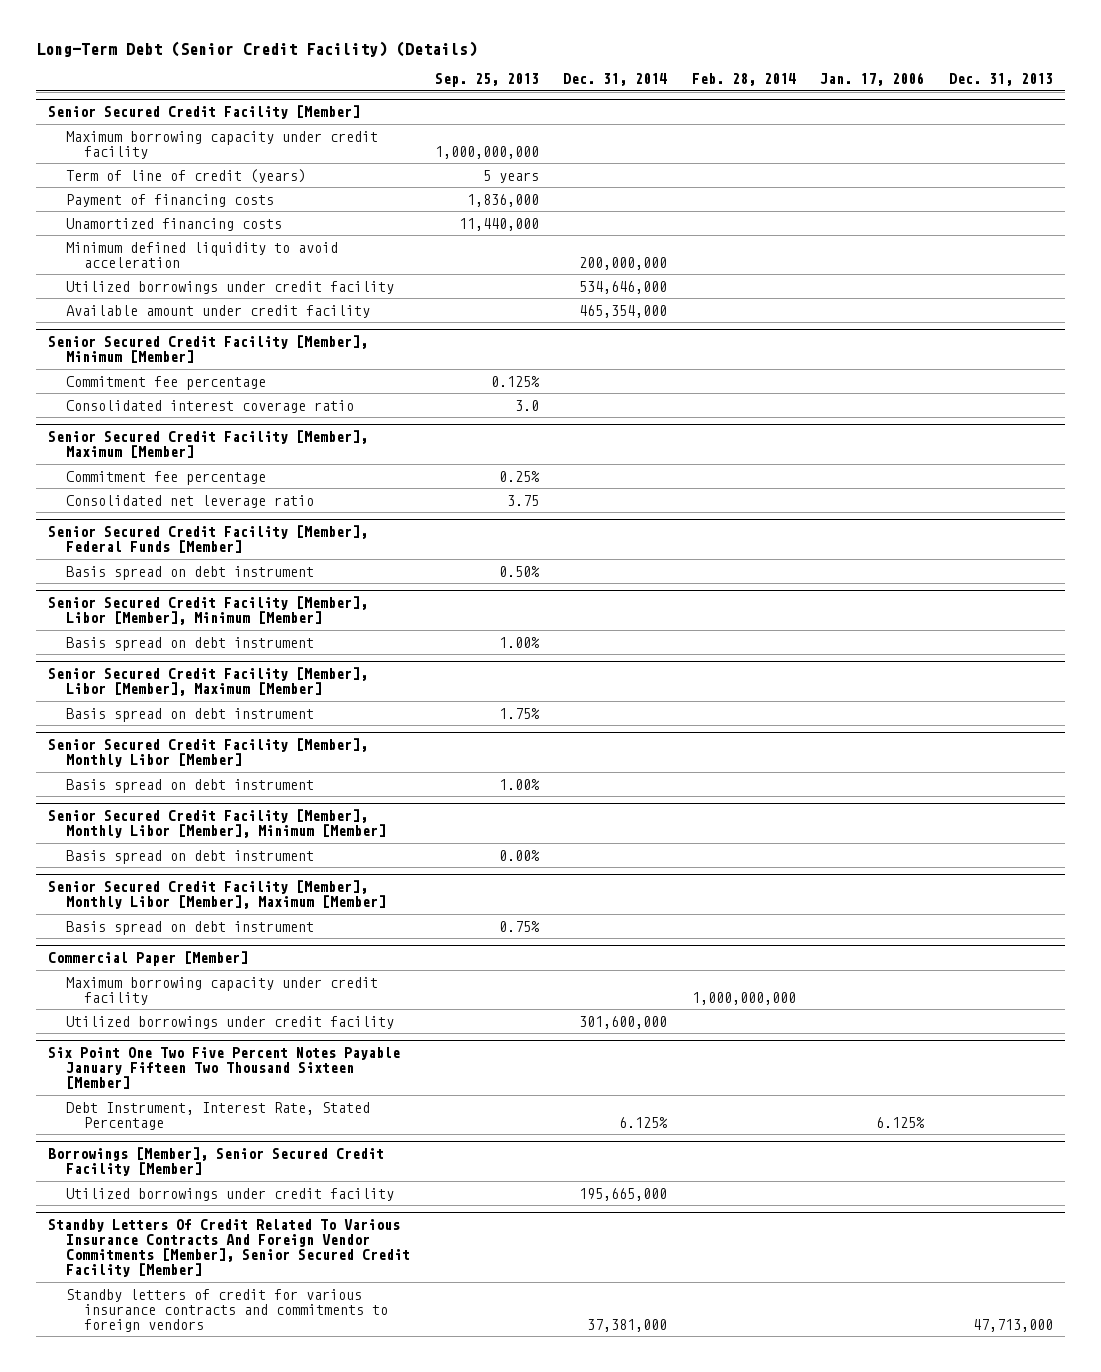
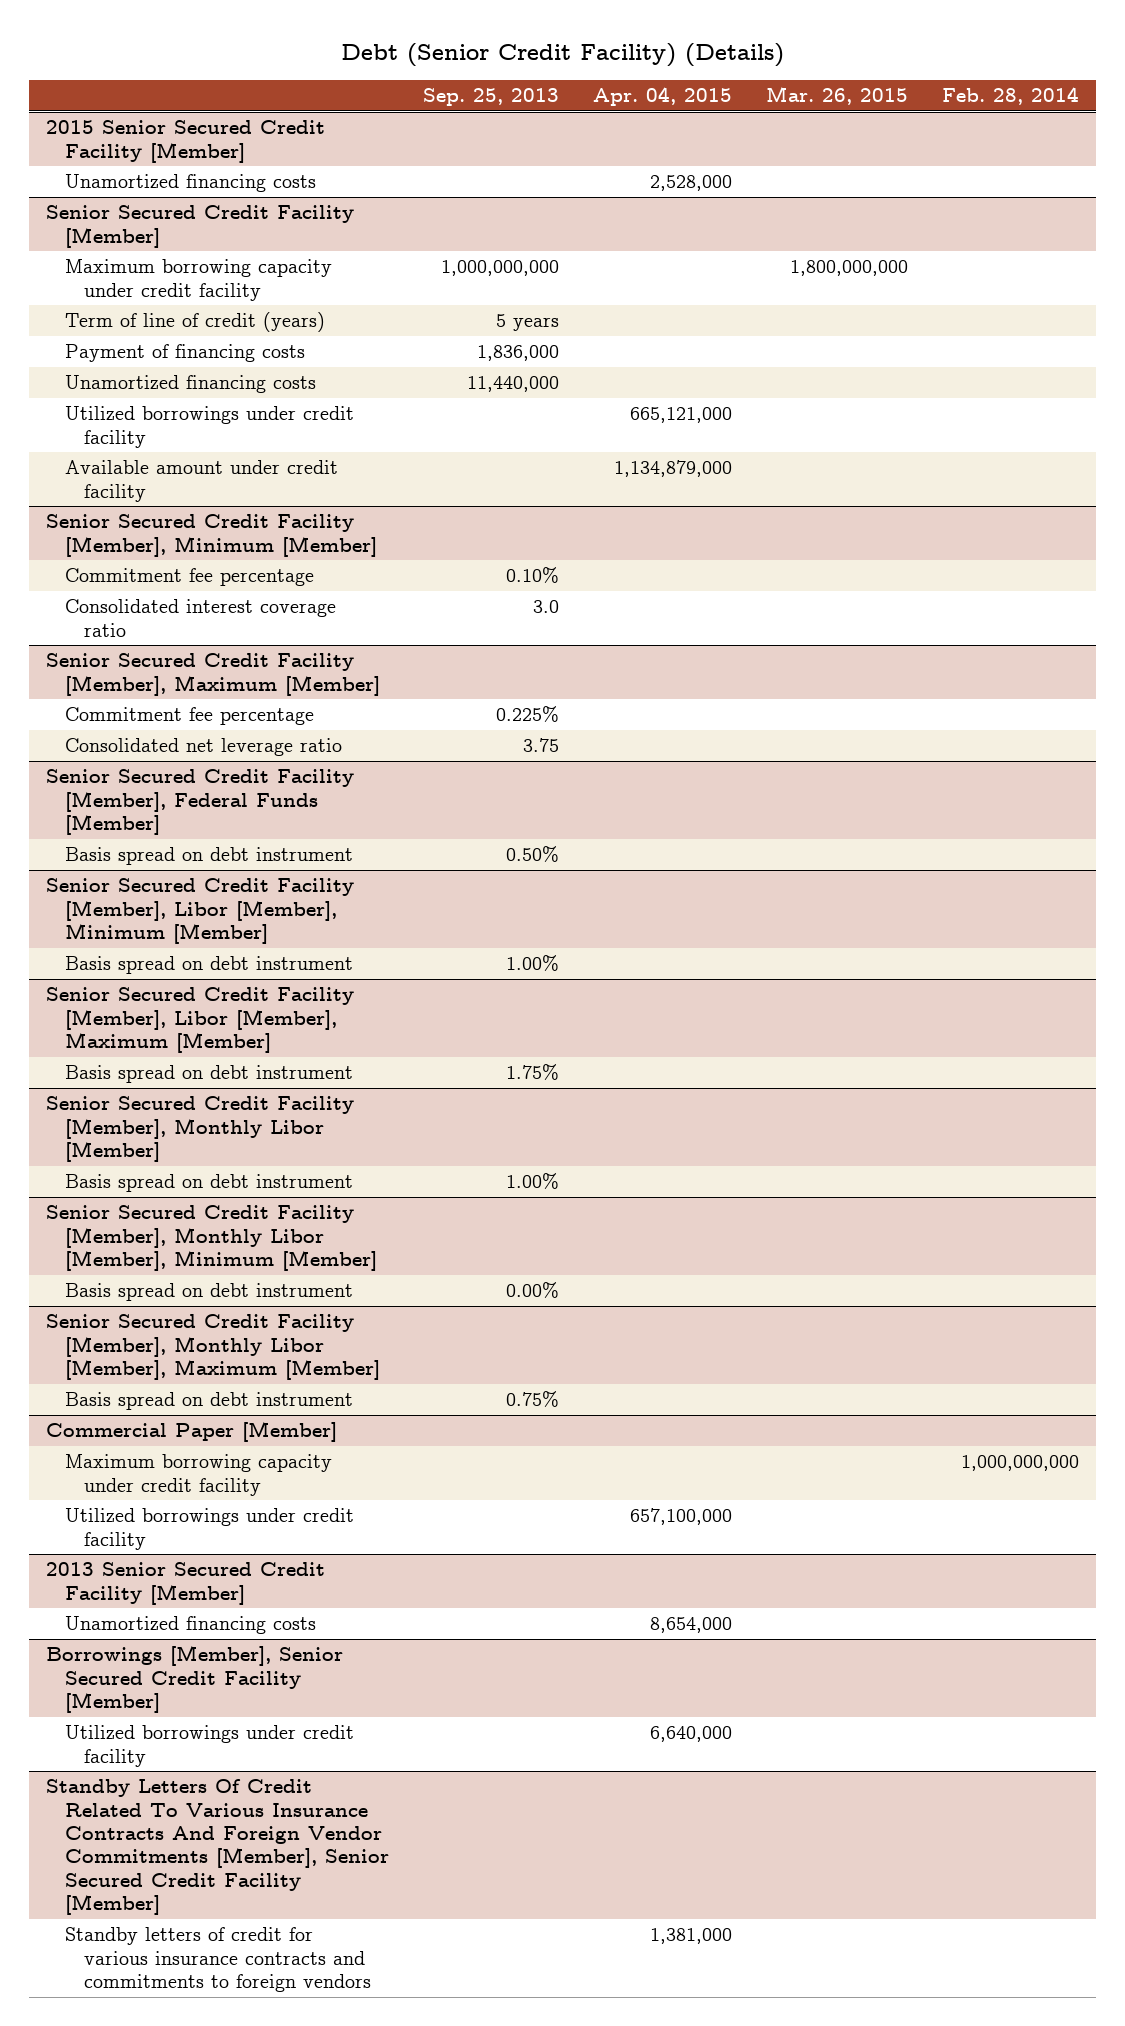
[36,40,478,57] Long-Term Debt (Senior Credit Facility) (Details) -> [340,43,784,68] Debt (Senior Credit Facility) (Details)
[563,73,668,87] Dec. 31, 2014 -> none
[820,72,925,87] Jan. 17, 2006 -> none
[948,73,1053,87] Dec. 31, 2013 -> none
none -> [593,87,733,107] Apr. 04, 2015
none -> [766,86,909,106] Mar. 26, 2015
none -> [46,120,326,163] 2015 Senior Secured Credit Facility [Member]
none -> [65,174,317,193] Unamortized financing costs
[66,241,339,268] Minimum defined liquidity to avoid acceleration -> none
[490,375,540,387] 0.125% -> [506,567,560,584] 0.10%
[498,470,540,482] 0.25% -> [496,706,560,723] 0.225%
[48,1047,401,1090] Six Point One Two Five Percent Notes Payable January Fifteen Two Thousand Sixteen [Member] -> none
[66,1101,371,1130] Debt Instrument, Interest Rate, Stated Percentage -> none
none -> [46,1562,326,1605] 2013 Senior Secured Credit Facility [Member]
none -> [65,1616,317,1635] Unamortized financing costs

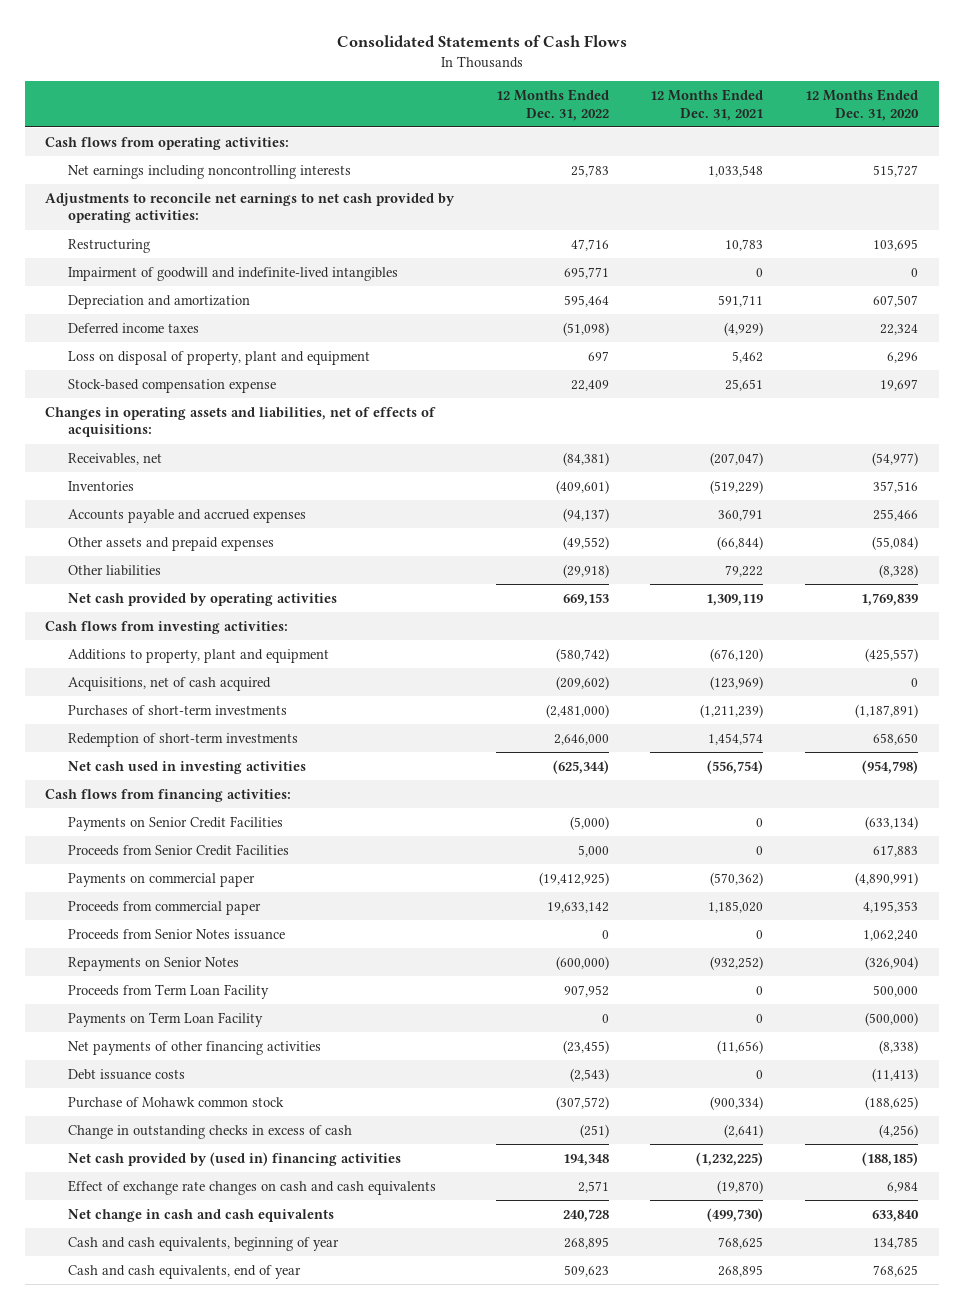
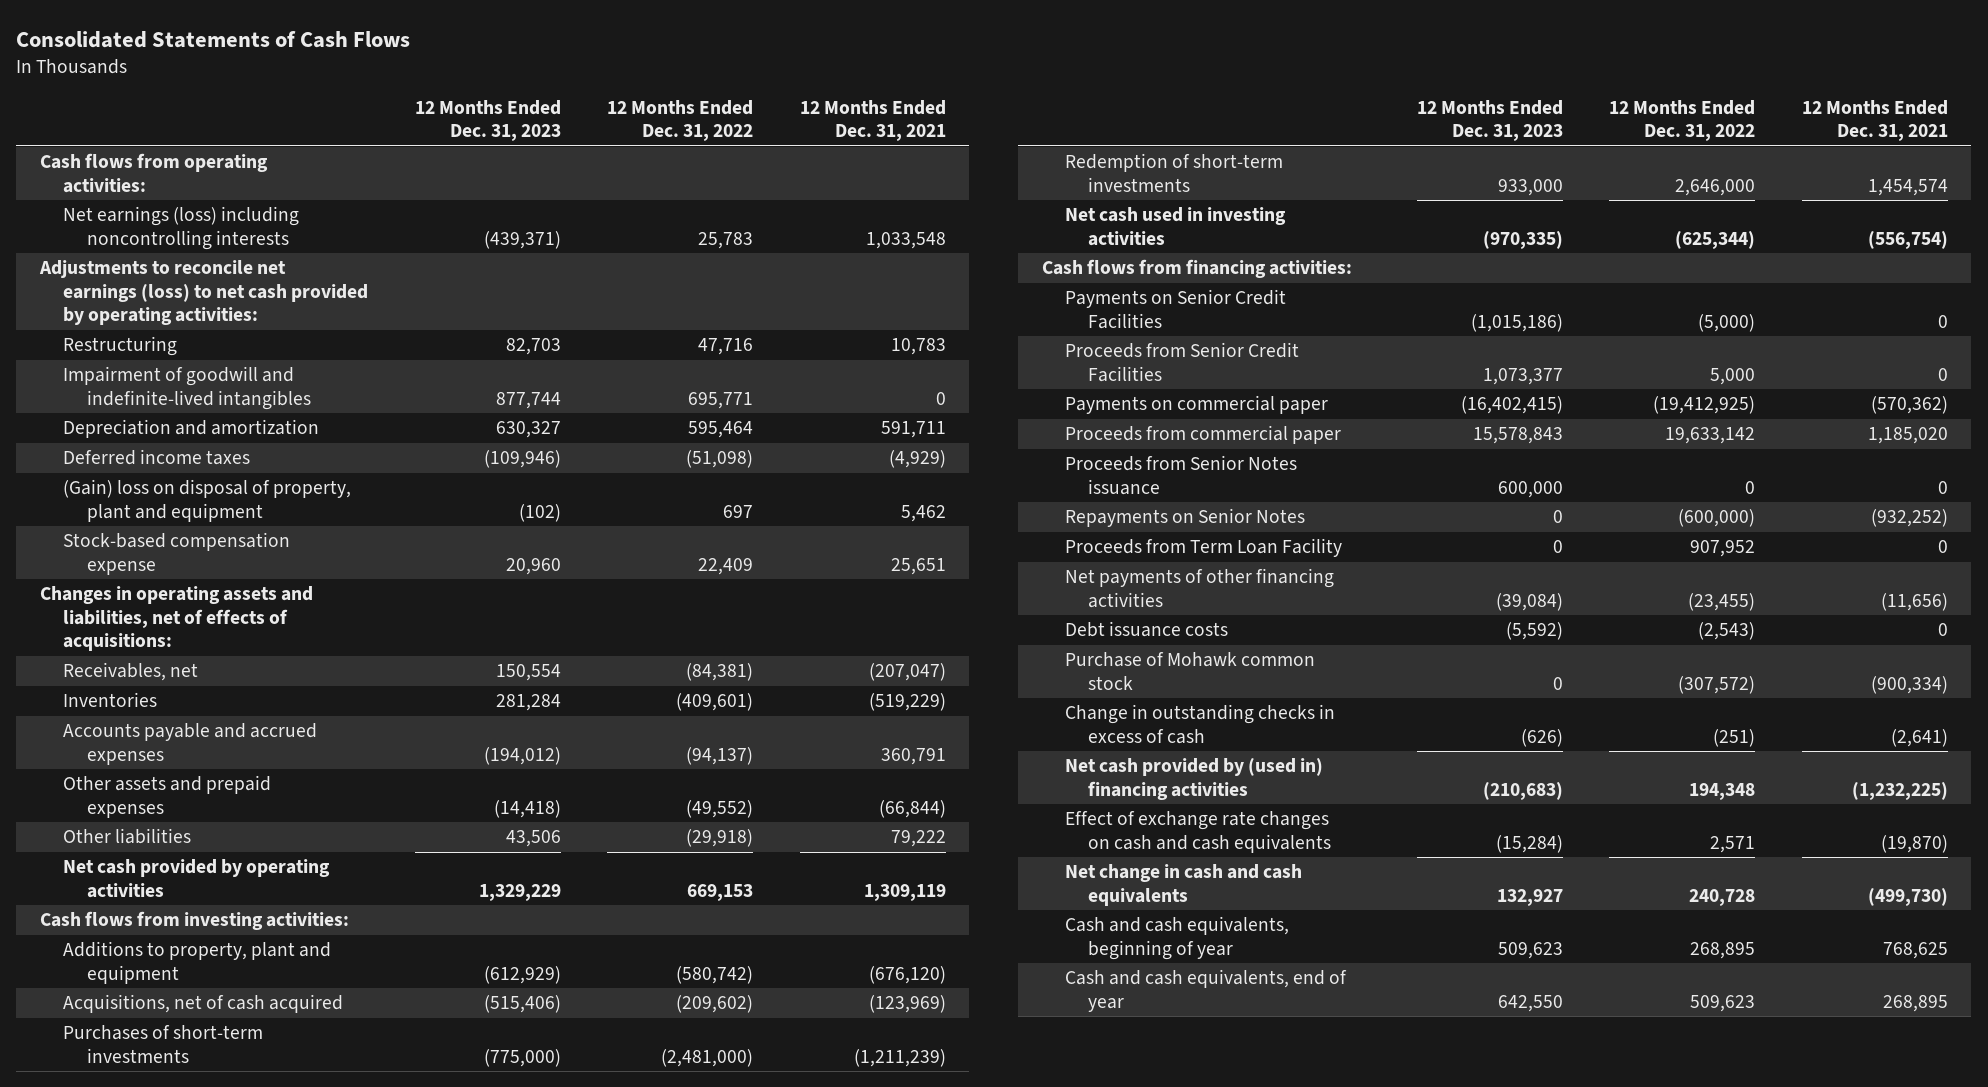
[804,88,919,121] 12 Months Ended Dec. 31, 2020 -> none
none -> [414,99,561,142] 12 Months Ended Dec. 31, 2023
[67,164,351,179] Net earnings including noncontrolling interests -> [63,206,300,250] Net earnings (loss) including noncontrolling interests
[45,192,456,224] Adjustments to reconcile net earnings to net cash provided by operating activities: -> [38,260,369,326] Adjustments to reconcile net earnings (loss) to net cash provided by operating activities:
[67,350,370,365] Loss on disposal of property, plant and equipment -> [63,479,352,522] (Gain) loss on disposal of property, plant and equipment
[67,1011,263,1027] Payments on Term Loan Facility -> none

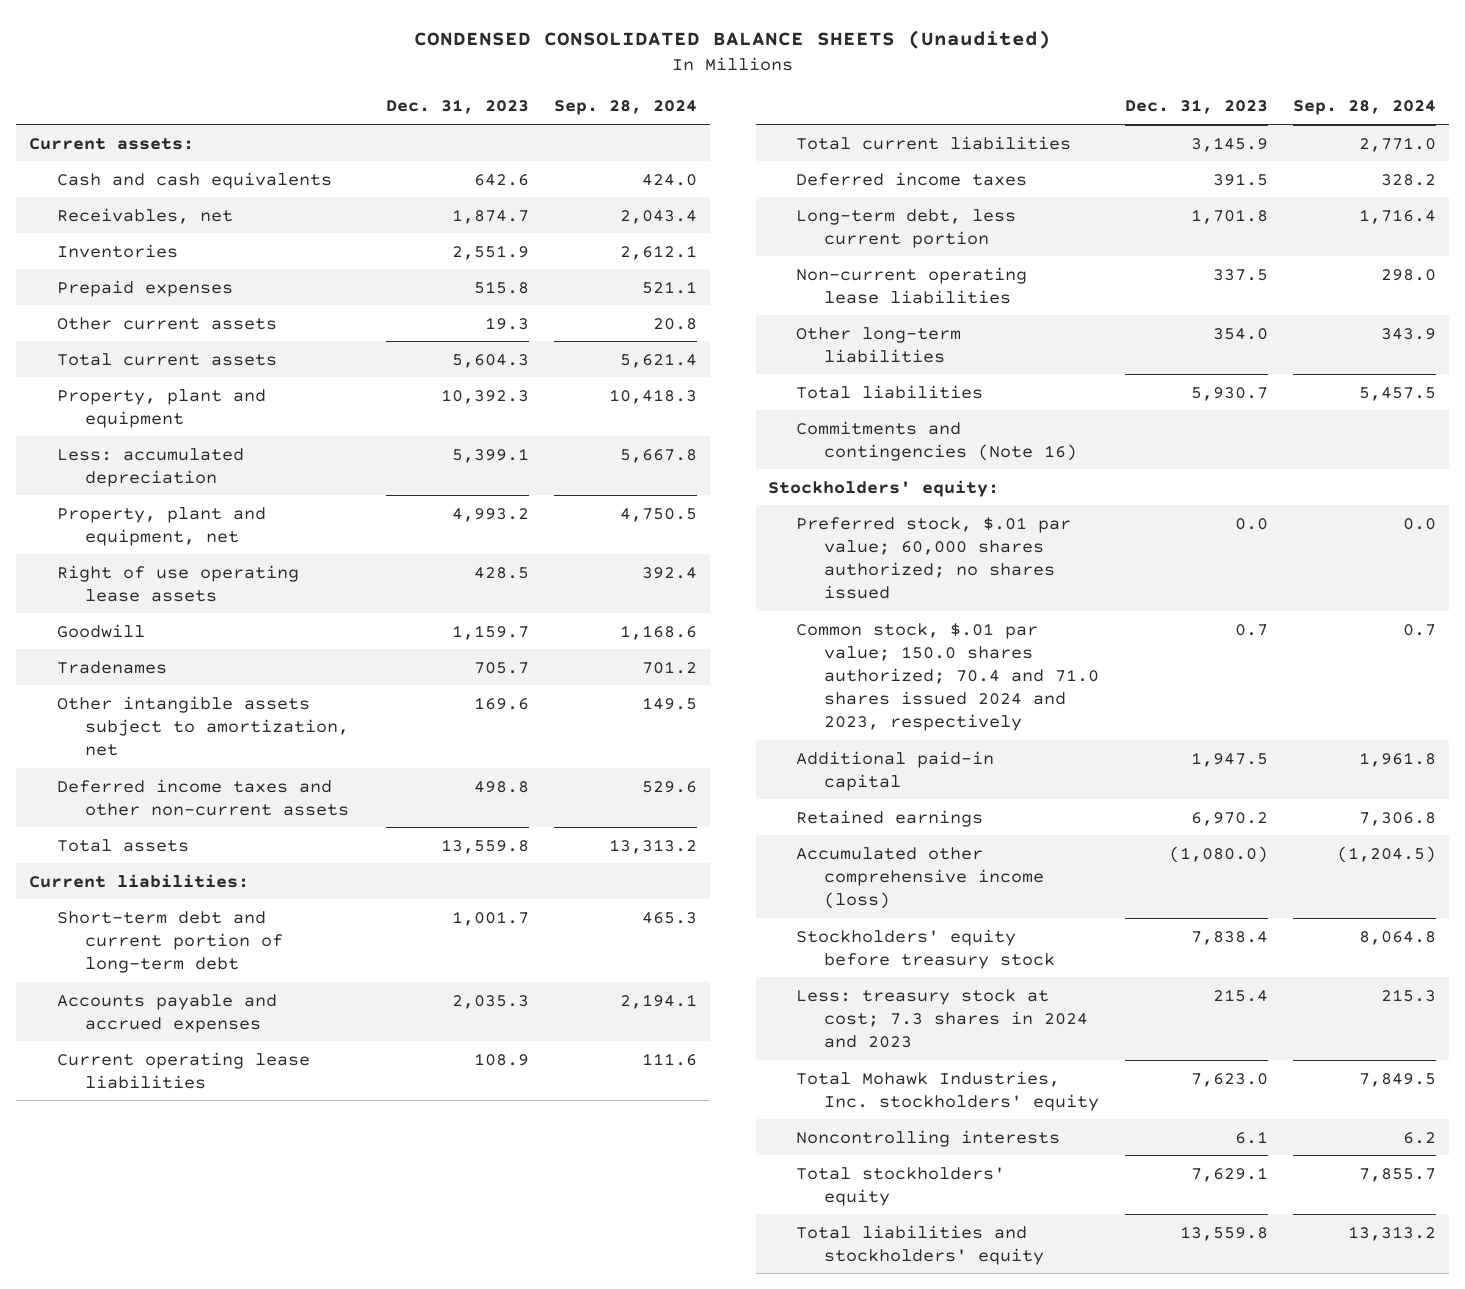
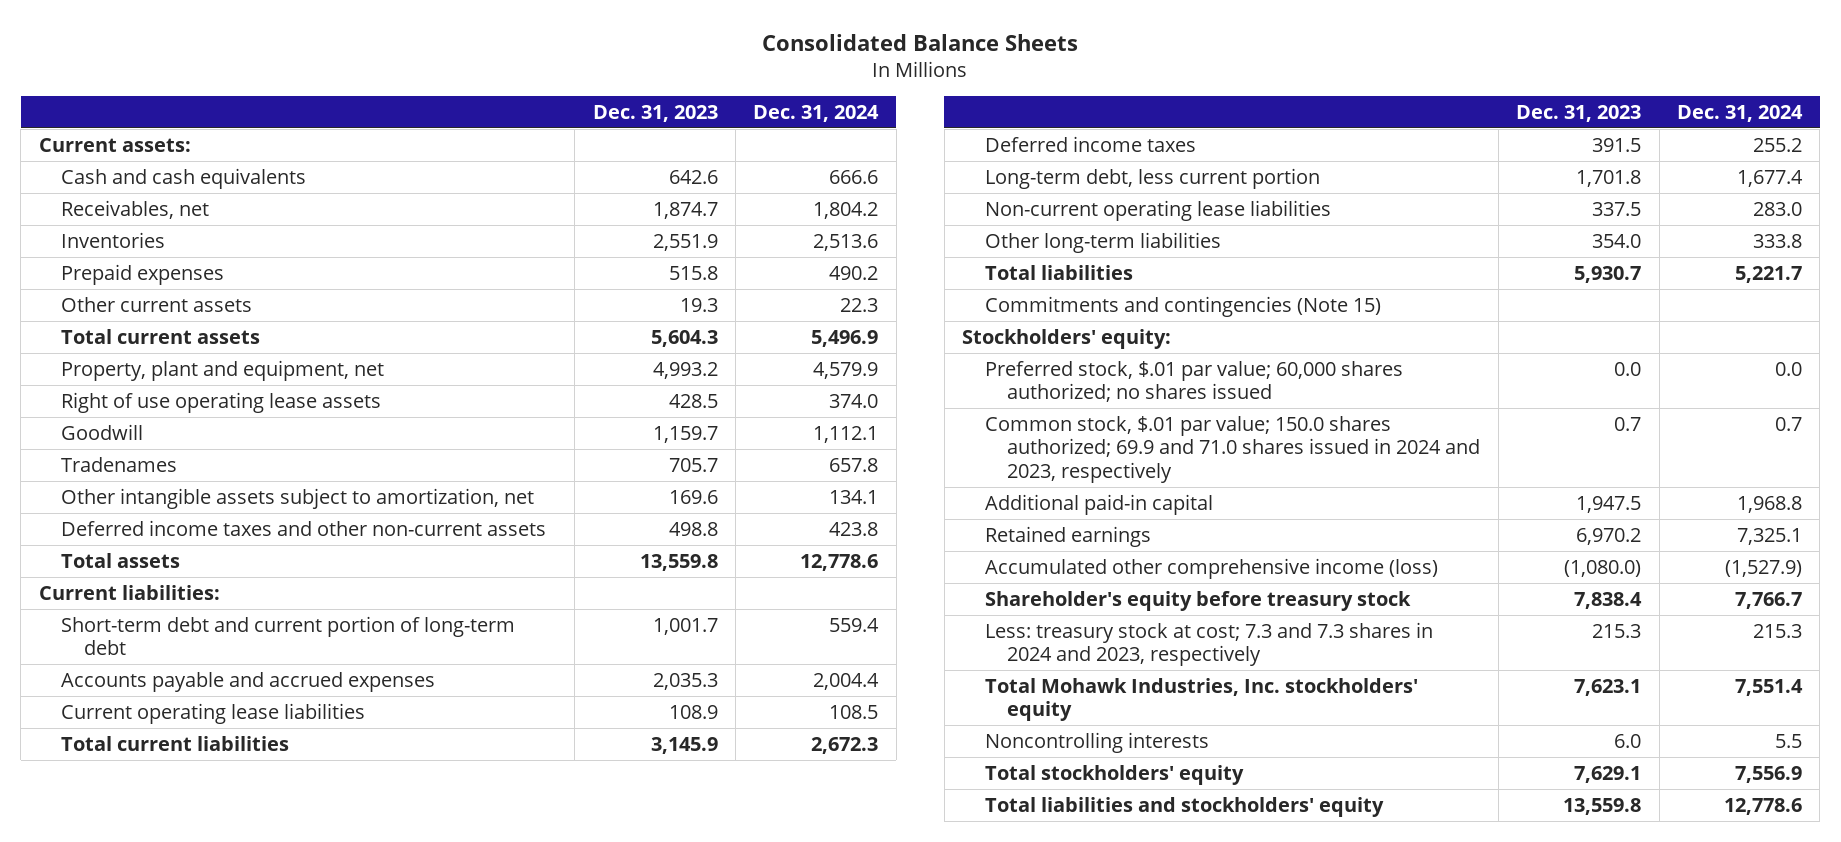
[413,29,1051,49] CONDENSED CONSOLIDATED BALANCE SHEETS (Unaudited) -> [762,33,1079,51] Consolidated Balance Sheets
[553,100,697,116] Sep. 28, 2024 -> none
none -> [753,104,880,122] Dec. 31, 2024
[57,388,267,428] Property, plant and equipment -> none
[57,447,245,487] Less: accumulated depreciation -> none
[796,420,1078,461] Commitments and contingencies (Note 16) -> [984,295,1381,317] Commitments and contingencies (Note 15)
[796,622,1100,732] Common stock, $.01 par value; 150.0 shares authorized; 70.4 and 71.0 shares issued 2024 and 2023, respectively -> [984,415,1481,484] Common stock, $.01 par value; 150.0 shares authorized; 69.9 and 71.0 shares issued in 2024 and 2023, respectively
[796,928,1056,969] Stockholders' equity before treasury stock -> [984,590,1411,611] Shareholder's equity before treasury stock
[796,988,1089,1048] Less: treasury stock at cost; 7.3 shares in 2024 and 2023 -> [984,621,1433,667] Less: treasury stock at cost; 7.3 and 7.3 shares in 2024 and 2023, respectively
[1212,988,1268,1002] 215.4 -> [1592,623,1642,638] 215.3
[1190,1072,1268,1087] 7,623.0 -> [1574,678,1642,696] 7,623.1
[1234,1130,1268,1144] 6.1 -> [1614,733,1642,748] 6.0

